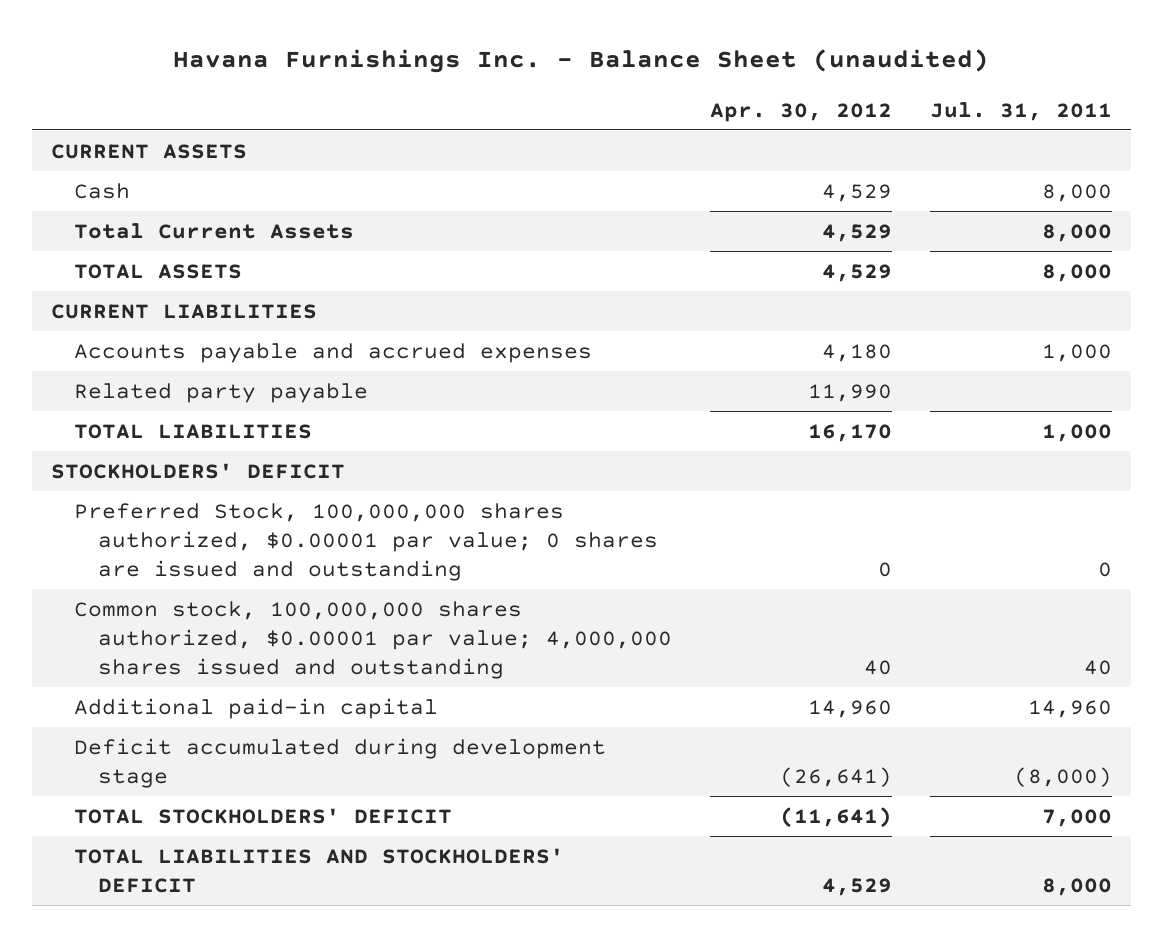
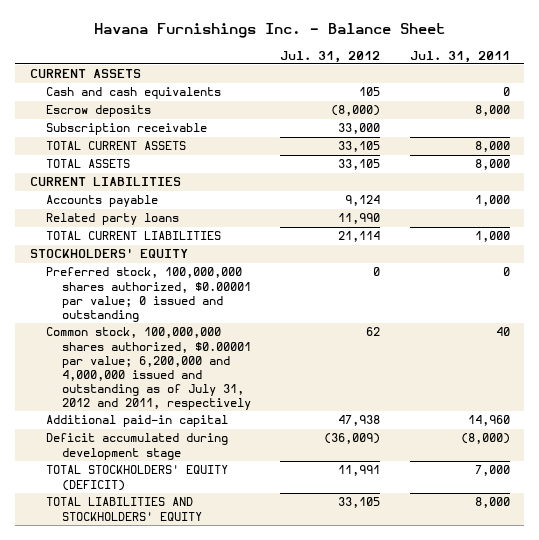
[173,49,990,74] Havana Furnishings Inc. - Balance Sheet (unaudited) -> [93,23,445,39] Havana Furnishings Inc. - Balance Sheet
[710,102,893,122] Apr. 30, 2012 -> none
none -> [280,50,381,63] Jul. 31, 2012
[74,182,131,199] Cash -> [45,87,221,100] Cash and cash equivalents
[1041,183,1112,202] 8,000 -> [502,87,510,97] 0
none -> [45,105,151,118] Escrow deposits
none -> [45,123,207,136] Subscription receivable
[74,222,355,239] Total Current Assets -> [45,141,186,151] TOTAL CURRENT ASSETS
[50,462,345,479] STOCKHOLDERS' DEFICIT -> none
[74,342,593,363] Accounts payable and accrued expenses -> [45,195,158,208] Accounts payable
[74,382,369,403] Related party payable -> [45,213,179,226] Related party loans
[74,423,313,439] TOTAL LIABILITIES -> [45,231,221,241] TOTAL CURRENT LIABILITIES
none -> [29,248,188,259] STOCKHOLDERS' EQUITY
[74,502,659,582] Preferred Stock, 100,000,000 shares authorized, $0.00001 par value; 0 shares are issued and outstanding -> [45,267,251,322] Preferred stock, 100,000,000 shares authorized, $0.00001 par value; 0 issued and outstanding
[74,600,673,680] Common stock, 100,000,000 shares authorized, $0.00001 par value; 4,000,000 shares issued and outstanding -> [45,327,251,411] Common stock, 100,000,000 shares authorized, $0.00001 par value; 6,200,000 and 4,000,000 issued and outstanding as of July 31, 2012 and 2011, respectively
[74,807,453,824] TOTAL STOCKHOLDERS' DEFICIT -> [45,465,228,491] TOTAL STOCKHOLDERS' EQUITY (DEFICIT)
[74,847,565,893] TOTAL LIABILITIES AND STOCKHOLDERS' DEFICIT -> [45,497,202,521] TOTAL LIABILITIES AND STOCKHOLDERS' EQUITY

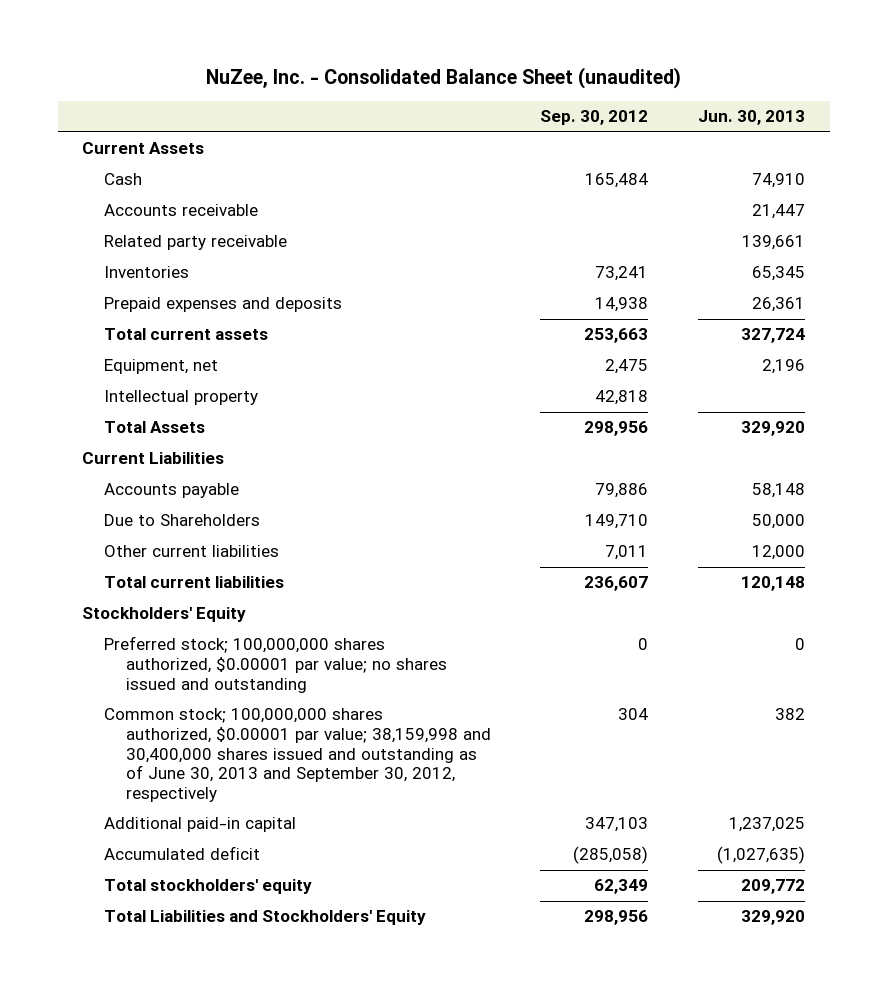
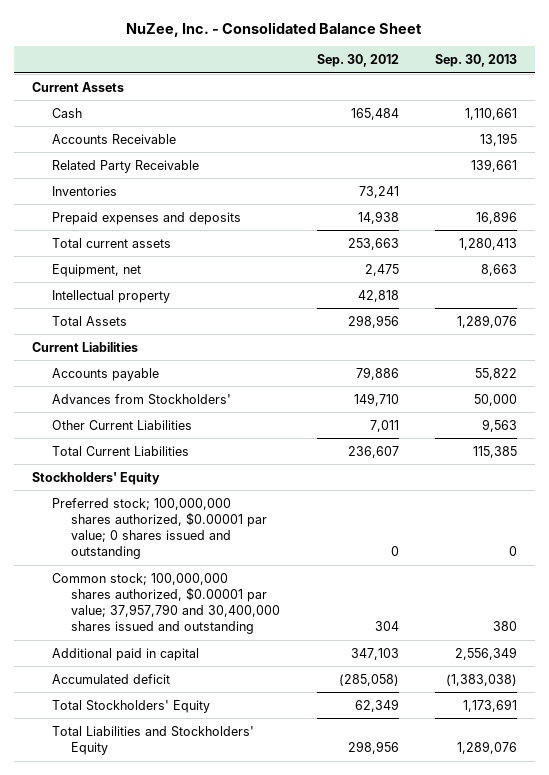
[205,66,681,89] NuZee, Inc. - Consolidated Balance Sheet (unaudited) -> [126,21,423,37] NuZee, Inc. - Consolidated Balance Sheet
[697,110,805,126] Jun. 30, 2013 -> none
none -> [434,54,517,68] Sep. 30, 2013
[104,204,259,217] Accounts receivable -> [51,133,176,144] Accounts Receivable
[104,235,288,251] Related party receivable -> [51,159,199,173] Related Party Receivable
[104,514,261,527] Due to Shareholders -> [51,393,231,405] Advances from Stockholders'
[104,545,280,558] Other current liabilities -> [51,419,192,430] Other Current Liabilities
[104,576,285,589] Total current liabilities -> [51,445,189,456] Total Current Liabilities
[104,636,448,693] Preferred stock; 100,000,000 shares authorized, $0.00001 par value; no shares issued and outstanding -> [51,497,268,560] Preferred stock; 100,000,000 shares authorized, $0.00001 par value; 0 shares issued and outstanding
[104,708,492,803] Common stock; 100,000,000 shares authorized, $0.00001 par value; 38,159,998 and 30,400,000 shares issued and outstanding as of June 30, 2013 and September 30, 2012, respectively -> [51,572,281,635] Common stock; 100,000,000 shares authorized, $0.00001 par value; 37,957,790 and 30,400,000 shares issued and outstanding
[104,817,297,833] Additional paid-in capital -> [51,647,199,661] Additional paid in capital
[104,879,313,895] Total stockholders' equity -> [51,699,210,713] Total Stockholders' Equity

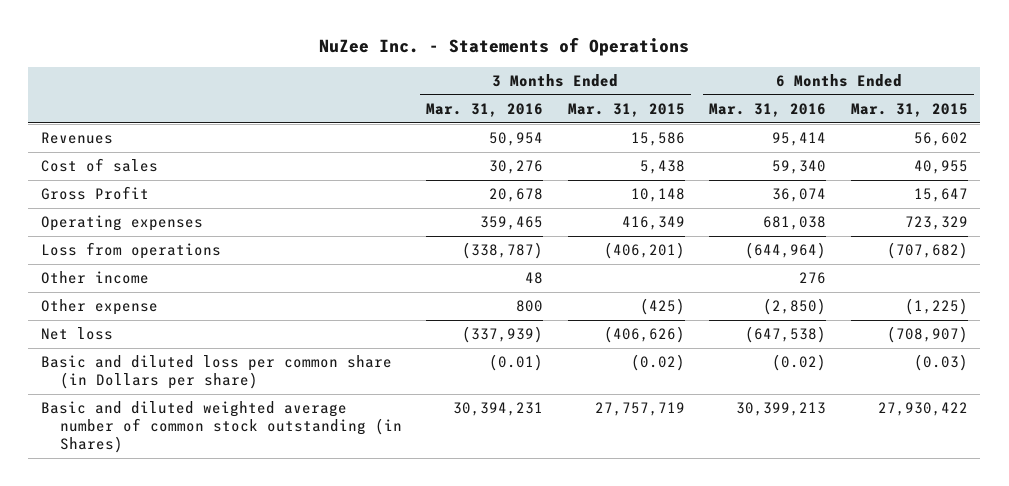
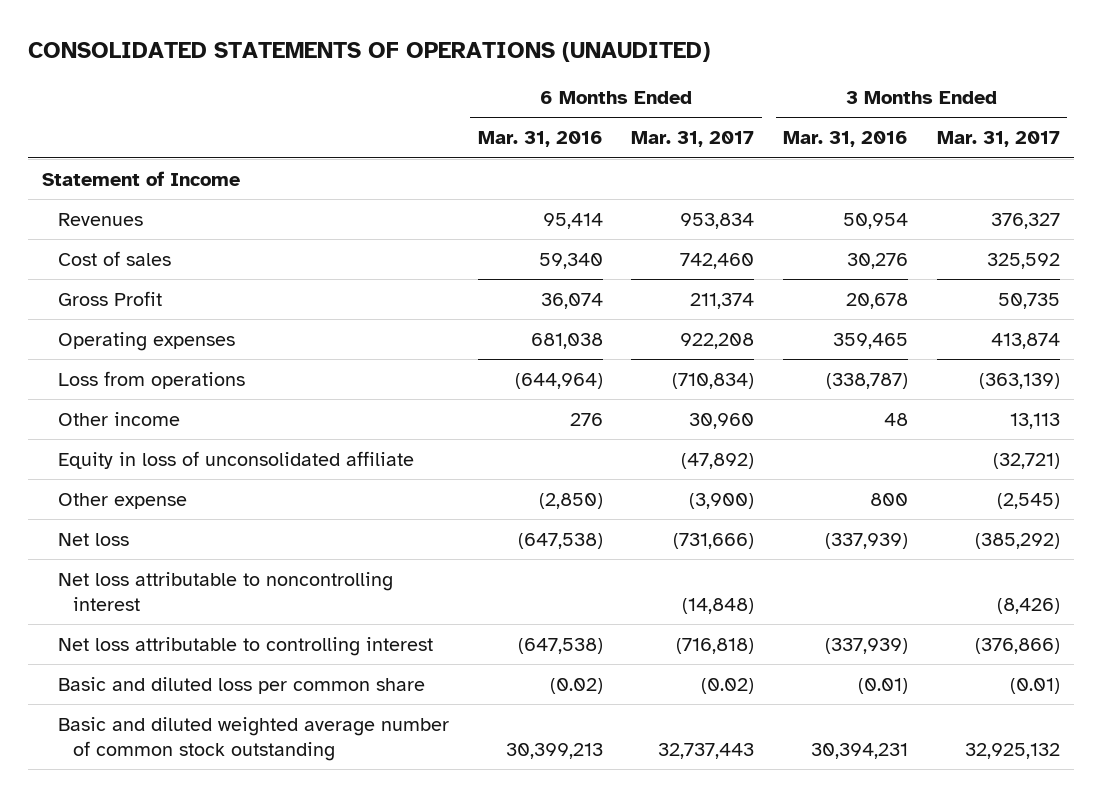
[319,36,690,56] NuZee Inc. - Statements of Operations -> [27,42,710,63] CONSOLIDATED STATEMENTS OF OPERATIONS (UNAUDITED)
[567,103,685,118] Mar. 31, 2015 -> none
[850,103,968,118] Mar. 31, 2015 -> none
none -> [631,131,755,148] Mar. 31, 2017
none -> [937,131,1061,148] Mar. 31, 2017
none -> [42,170,241,186] Statement of Income
none -> [57,450,414,469] Equity in loss of unconsolidated affiliate
none -> [57,571,393,611] Net loss attributable to noncontrolling interest
none -> [57,636,433,656] Net loss attributable to controlling interest
[40,355,392,390] Basic and diluted loss per common share (in Dollars per share) -> [57,676,425,694] Basic and diluted loss per common share
[40,401,402,454] Basic and diluted weighted average number of common stock outstanding (in Shares) -> [57,716,449,761] Basic and diluted weighted average number of common stock outstanding

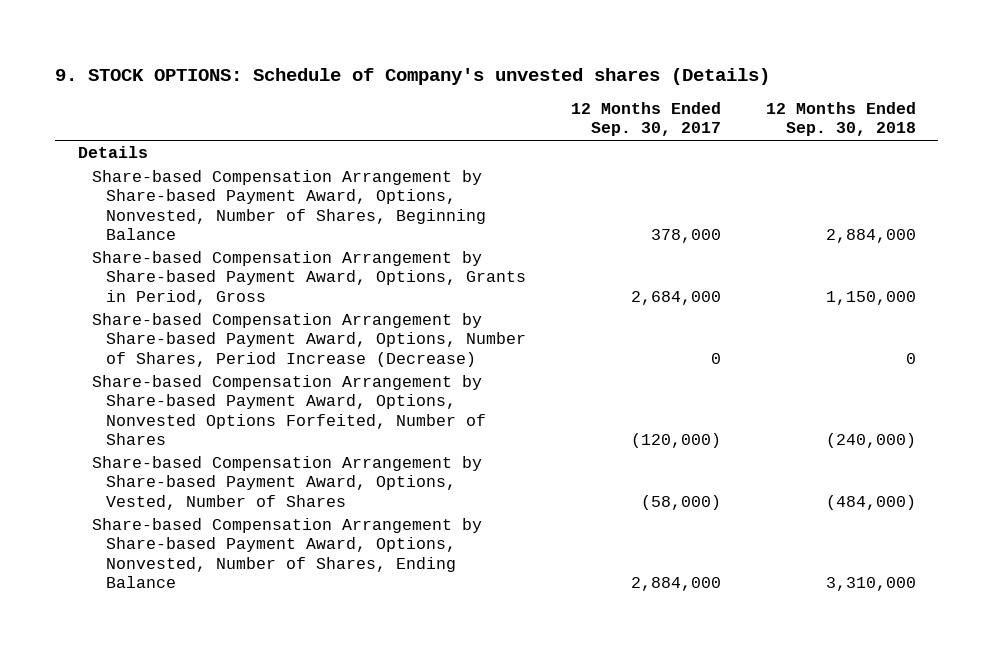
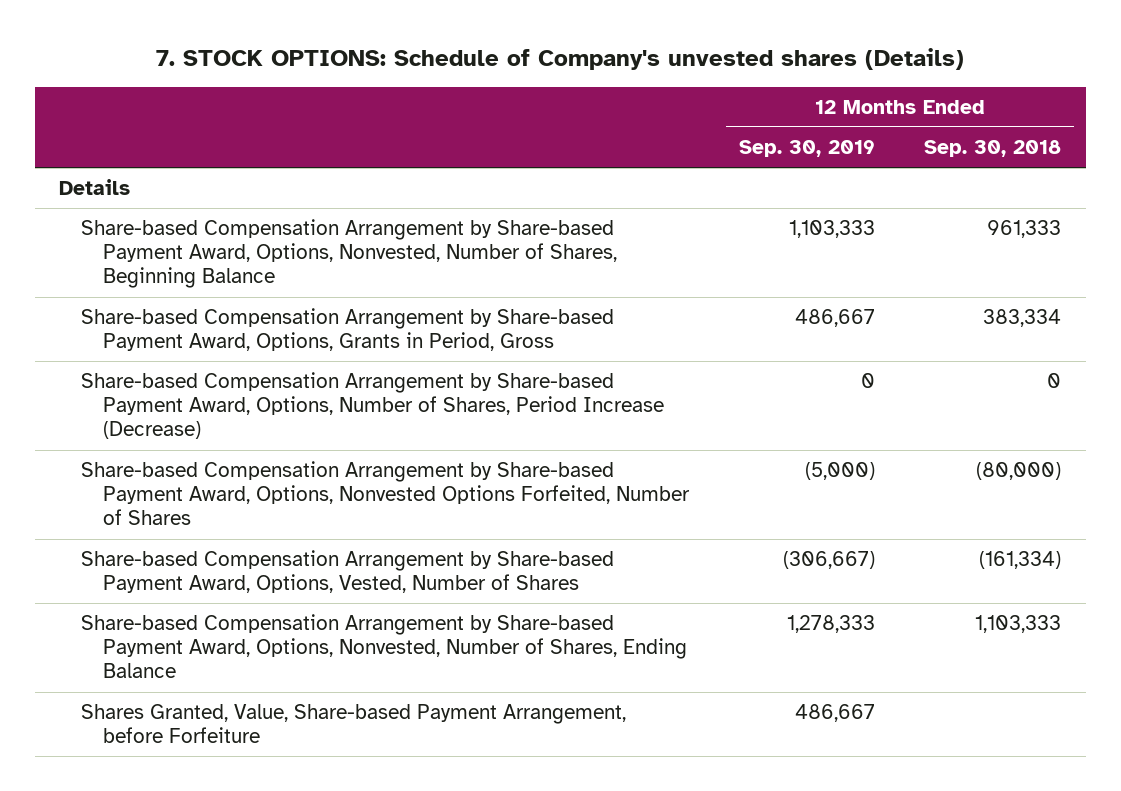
[55,67,771,85] 9. STOCK OPTIONS: Schedule of Company's unvested shares (Details) -> [156,48,965,71] 7. STOCK OPTIONS: Schedule of Company's unvested shares (Details)
[571,102,722,137] 12 Months Ended Sep. 30, 2017 -> none
none -> [738,139,875,157] Sep. 30, 2019
[825,228,916,243] 2,884,000 -> [987,220,1062,239] 961,333
[825,290,916,305] 1,150,000 -> [983,309,1062,328] 383,334
[825,432,916,448] (240,000) -> [976,462,1062,481] (80,000)
[825,494,916,510] (484,000) -> [979,551,1062,570] (161,334)
[825,576,916,591] 3,310,000 -> [975,615,1062,634] 1,103,333
none -> [81,704,627,744] Shares Granted, Value, Share-based Payment Arrangement, before Forfeiture

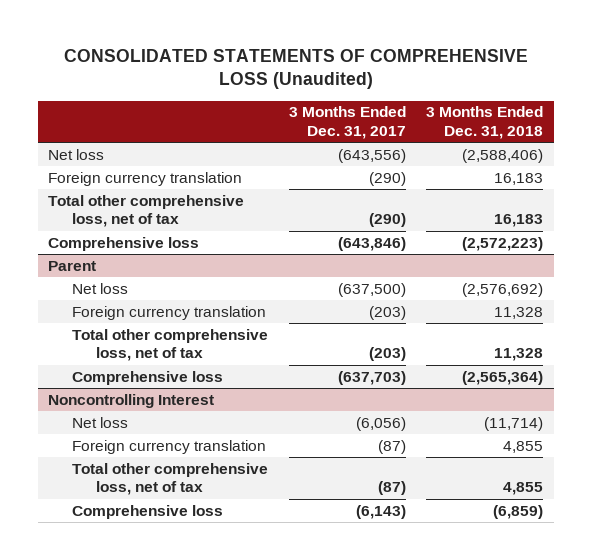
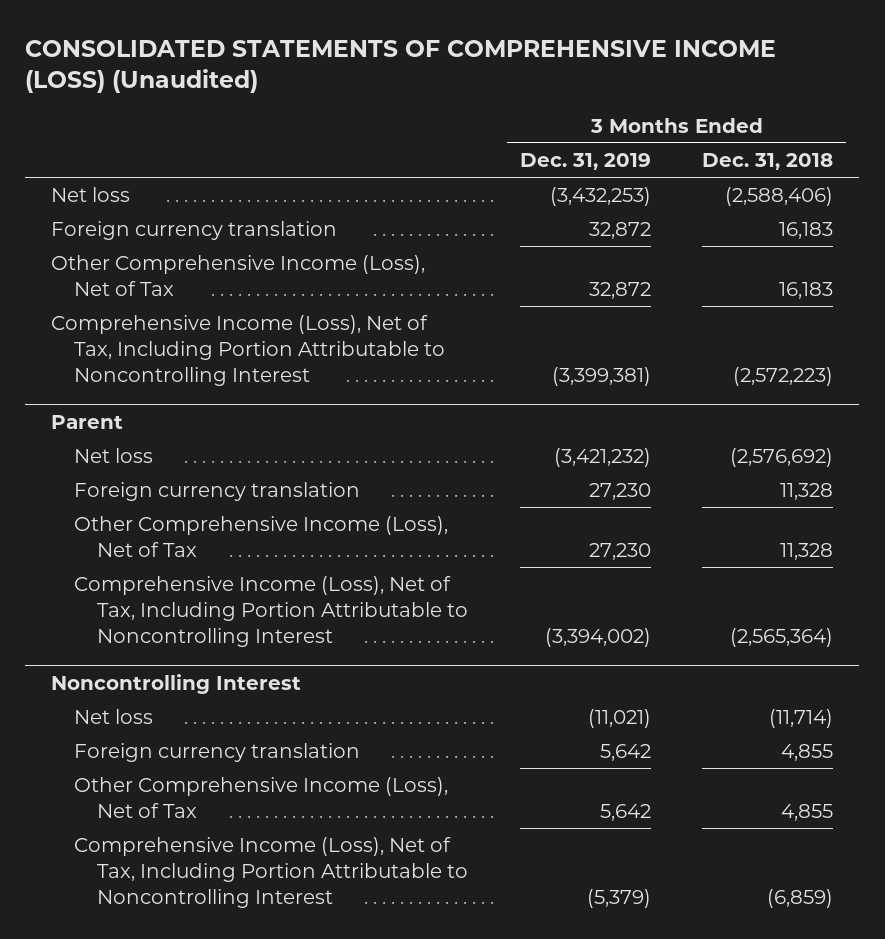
[63,48,528,90] CONSOLIDATED STATEMENTS OF COMPREHENSIVE LOSS (Unaudited) -> [25,39,777,94] CONSOLIDATED STATEMENTS OF COMPREHENSIVE INCOME (LOSS) (Unaudited)
[288,106,406,140] 3 Months Ended Dec. 31, 2017 -> none
none -> [519,153,651,171] Dec. 31, 2019
[48,194,245,228] Total other comprehensive loss, net of tax -> [51,255,426,296] Other Comprehensive Income (Loss), Net of Tax
[48,236,200,251] Comprehensive loss -> [51,315,446,386] Comprehensive Income (Loss), Net of Tax, Including Portion Attributable to Noncontrolling Interest
[72,328,269,362] Total other comprehensive loss, net of tax -> [74,516,449,557] Other Comprehensive Income (Loss), Net of Tax
[72,370,224,385] Comprehensive loss -> [74,576,469,647] Comprehensive Income (Loss), Net of Tax, Including Portion Attributable to Noncontrolling Interest
[72,462,269,496] Total other comprehensive loss, net of tax -> [74,777,449,818] Other Comprehensive Income (Loss), Net of Tax
[72,504,224,519] Comprehensive loss -> [74,837,469,908] Comprehensive Income (Loss), Net of Tax, Including Portion Attributable to Noncontrolling Interest

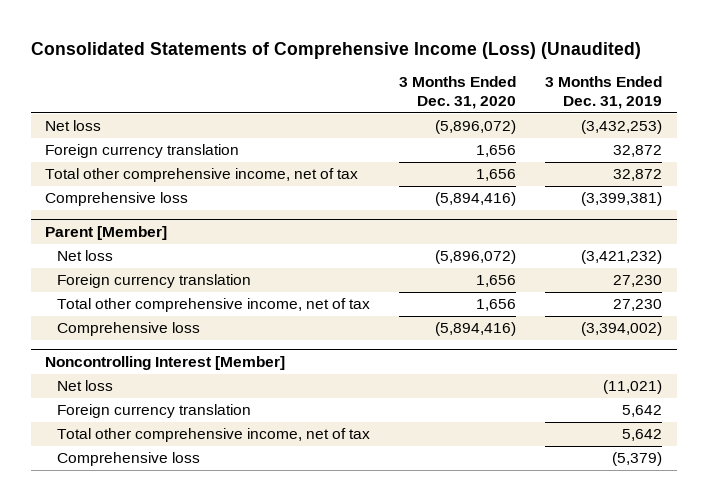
[25,39,777,94] CONSOLIDATED STATEMENTS OF COMPREHENSIVE INCOME (LOSS) (Unaudited) -> [30,41,641,59] Consolidated Statements of Comprehensive Income (Loss) (Unaudited)
[702,153,834,171] Dec. 31, 2018 -> none
none -> [399,76,517,109] 3 Months Ended Dec. 31, 2020
[51,255,426,296] Other Comprehensive Income (Loss), Net of Tax -> [45,168,359,183] Total other comprehensive income, net of tax
[51,315,446,386] Comprehensive Income (Loss), Net of Tax, Including Portion Attributable to Noncontrolling Interest -> [45,192,189,207] Comprehensive loss
[51,415,124,430] Parent -> [45,225,168,240] Parent [Member]
[74,516,449,557] Other Comprehensive Income (Loss), Net of Tax -> [57,298,371,313] Total other comprehensive income, net of tax
[74,576,469,647] Comprehensive Income (Loss), Net of Tax, Including Portion Attributable to Noncontrolling Interest -> [57,322,201,337] Comprehensive loss
[51,674,302,695] Noncontrolling Interest -> [45,355,286,370] Noncontrolling Interest [Member]
[74,777,449,818] Other Comprehensive Income (Loss), Net of Tax -> [57,428,371,443] Total other comprehensive income, net of tax
[74,837,469,908] Comprehensive Income (Loss), Net of Tax, Including Portion Attributable to Noncontrolling Interest -> [57,452,201,467] Comprehensive loss

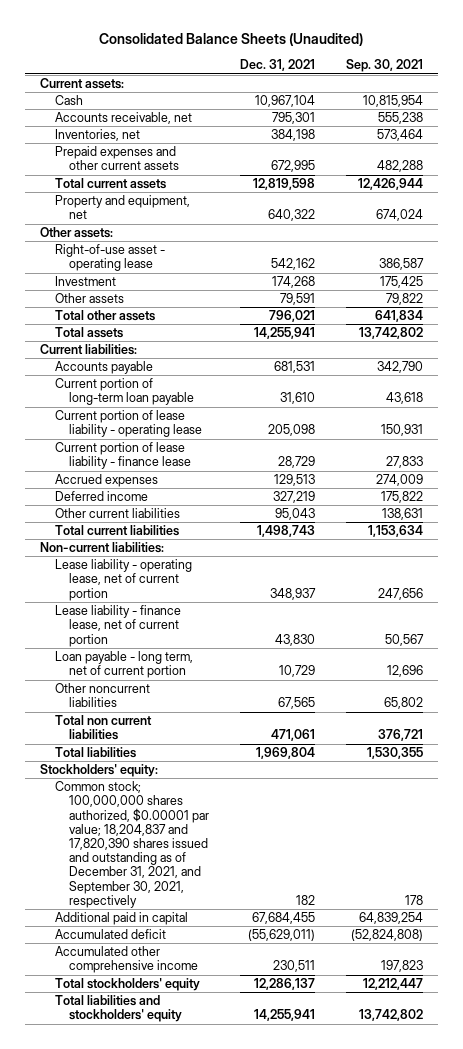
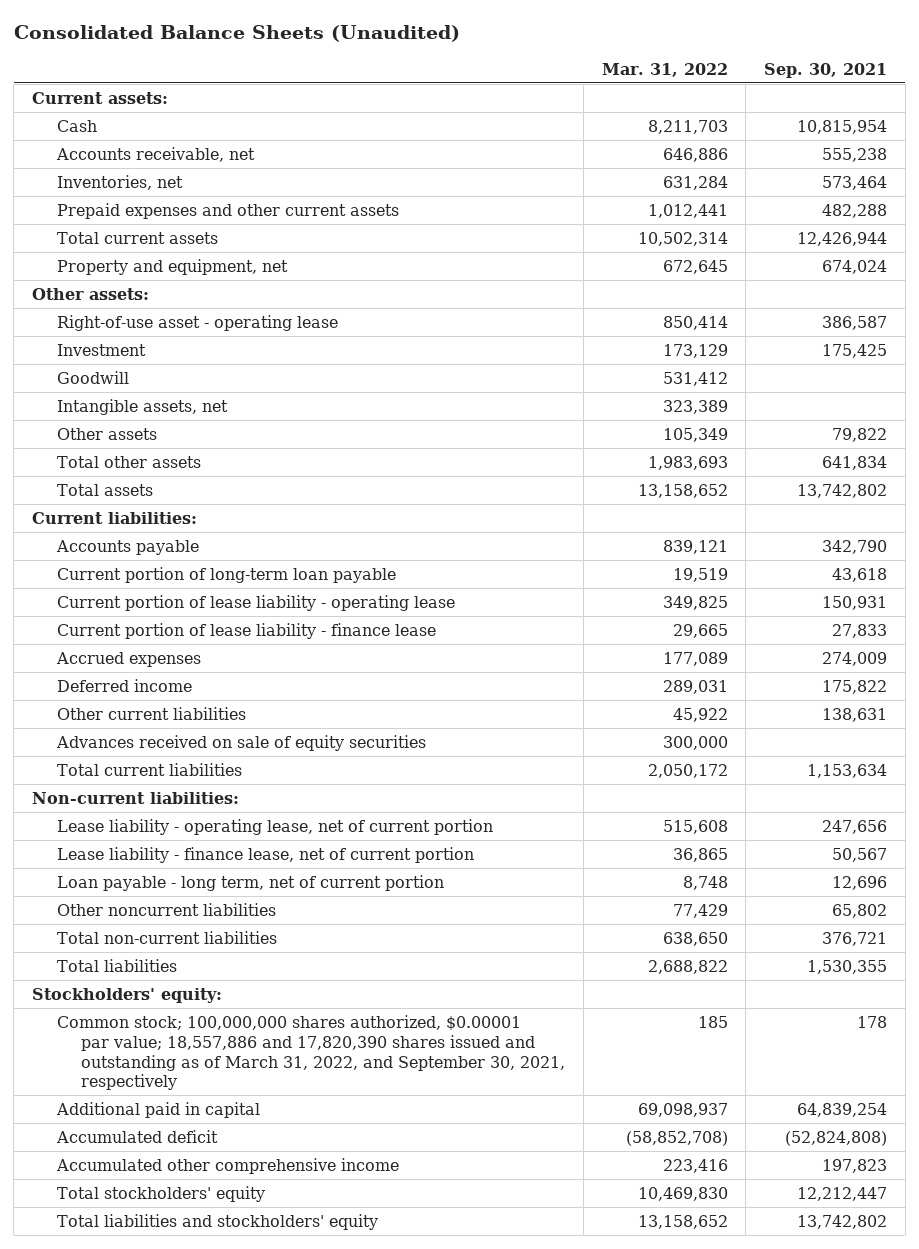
[240,59,316,72] Dec. 31, 2021 -> none
none -> [601,62,728,77] Mar. 31, 2022
none -> [56,370,129,384] Goodwill
none -> [56,398,228,415] Intangible assets, net
none -> [55,734,426,751] Advances received on sale of equity securities
[54,715,152,741] Total non current liabilities -> [56,930,277,944] Total non-current liabilities
[54,781,210,908] Common stock; 100,000,000 shares authorized, $0.00001 par value; 18,204,837 and 17,820,390 shares issued and outstanding as of December 31, 2021, and September 30, 2021, respectively -> [56,1014,566,1091] Common stock; 100,000,000 shares authorized, $0.00001 par value; 18,557,886 and 17,820,390 shares issued and outstanding as of March 31, 2022, and September 30, 2021, respectively

